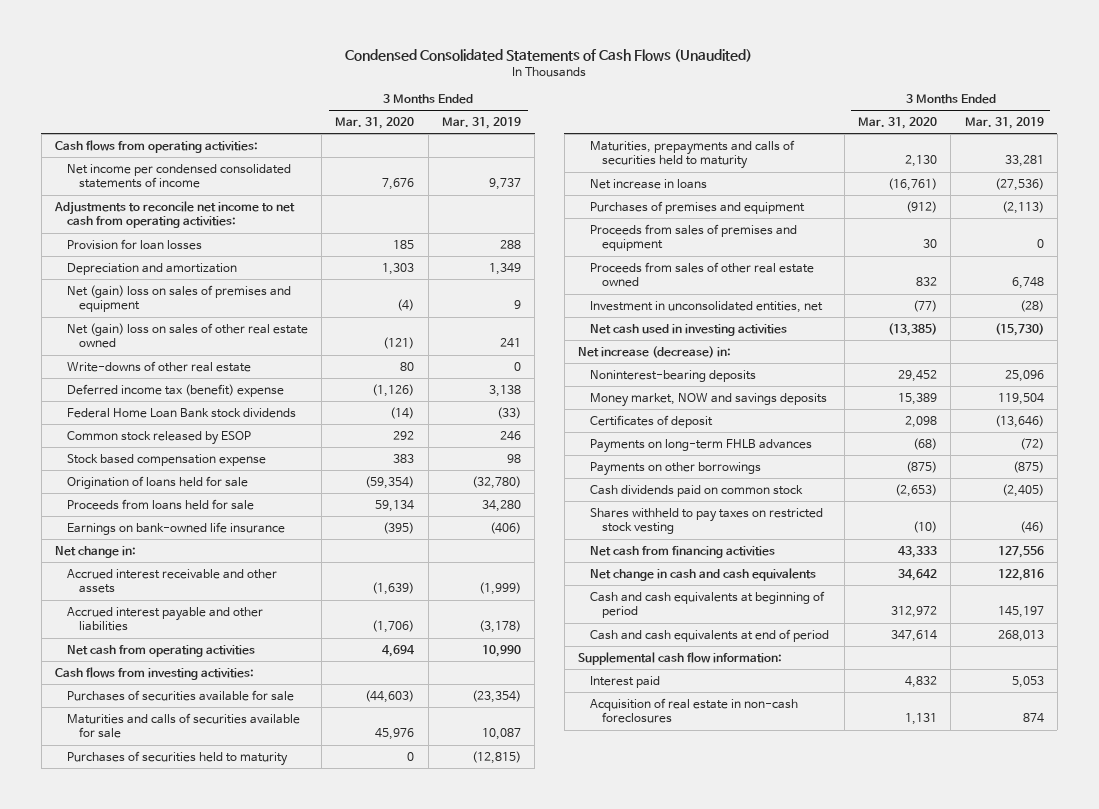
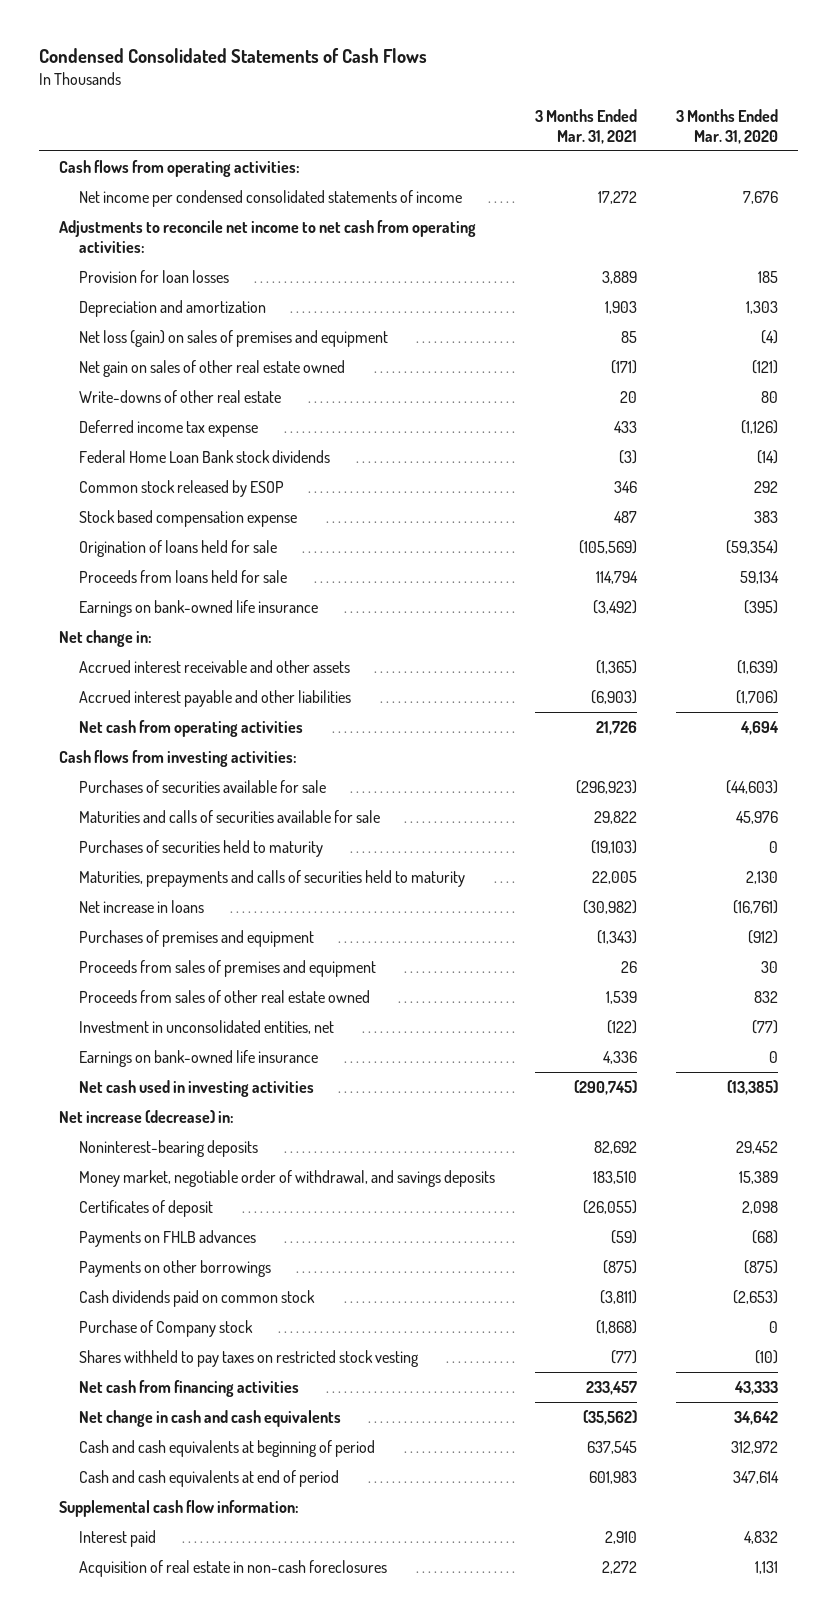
[345,48,753,62] Condensed Consolidated Statements of Cash Flows (Unaudited) -> [38,48,427,64] Condensed Consolidated Statements of Cash Flows
[441,117,521,130] Mar. 31, 2019 -> none
none -> [534,108,637,144] 3 Months Ended Mar. 31, 2021
[67,284,292,313] Net (gain) loss on sales of premises and equipment -> [78,329,388,347] Net loss (gain) on sales of premises and equipment
[67,322,309,349] Net (gain) loss on sales of other real estate owned -> [78,359,345,377] Net gain on sales of other real estate owned
[67,383,285,397] Deferred income tax (benefit) expense -> [78,419,258,437] Deferred income tax expense
none -> [78,1049,318,1067] Earnings on bank-owned life insurance
[589,392,827,407] Money market, NOW and savings deposits -> [78,1169,495,1187] Money market, negotiable order of withdrawal, and savings deposits
[589,438,812,453] Payments on long-term FHLB advances -> [78,1229,256,1247] Payments on FHLB advances
none -> [78,1319,253,1337] Purchase of Company stock

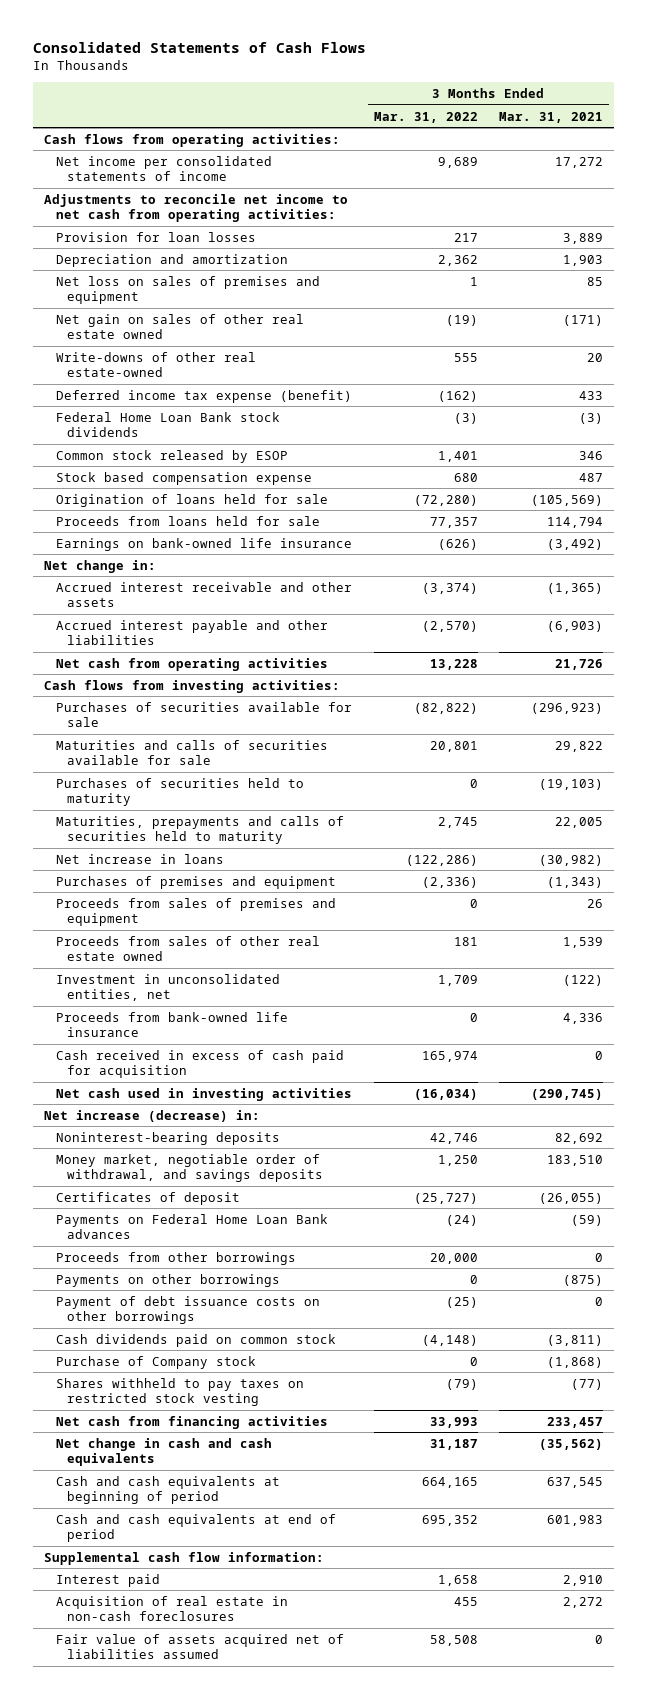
[38,48,427,64] Condensed Consolidated Statements of Cash Flows -> [33,41,367,53] Consolidated Statements of Cash Flows
[676,108,779,144] 3 Months Ended Mar. 31, 2020 -> none
none -> [373,111,478,123] Mar. 31, 2022
[78,189,462,207] Net income per condensed consolidated statements of income -> [55,155,272,182] Net income per consolidated statements of income
[78,329,388,347] Net loss (gain) on sales of premises and equipment -> [55,275,320,305] Net loss on sales of premises and equipment
[78,389,281,403] Write-downs of other real estate -> [55,351,256,378] Write-downs of other real estate-owned
[78,419,258,437] Deferred income tax expense -> [55,389,352,403] Deferred income tax expense (benefit)
[78,1049,318,1067] Earnings on bank-owned life insurance -> [55,1011,288,1038] Proceeds from bank-owned life insurance
none -> [55,1049,344,1079] Cash received in excess of cash paid for acquisition
[78,1229,256,1247] Payments on FHLB advances -> [55,1213,328,1240] Payments on Federal Home Loan Bank advances
none -> [55,1251,296,1265] Proceeds from other borrowings
none -> [55,1295,320,1325] Payment of debt issuance costs on other borrowings
none -> [55,1633,344,1660] Fair value of assets acquired net of liabilities assumed

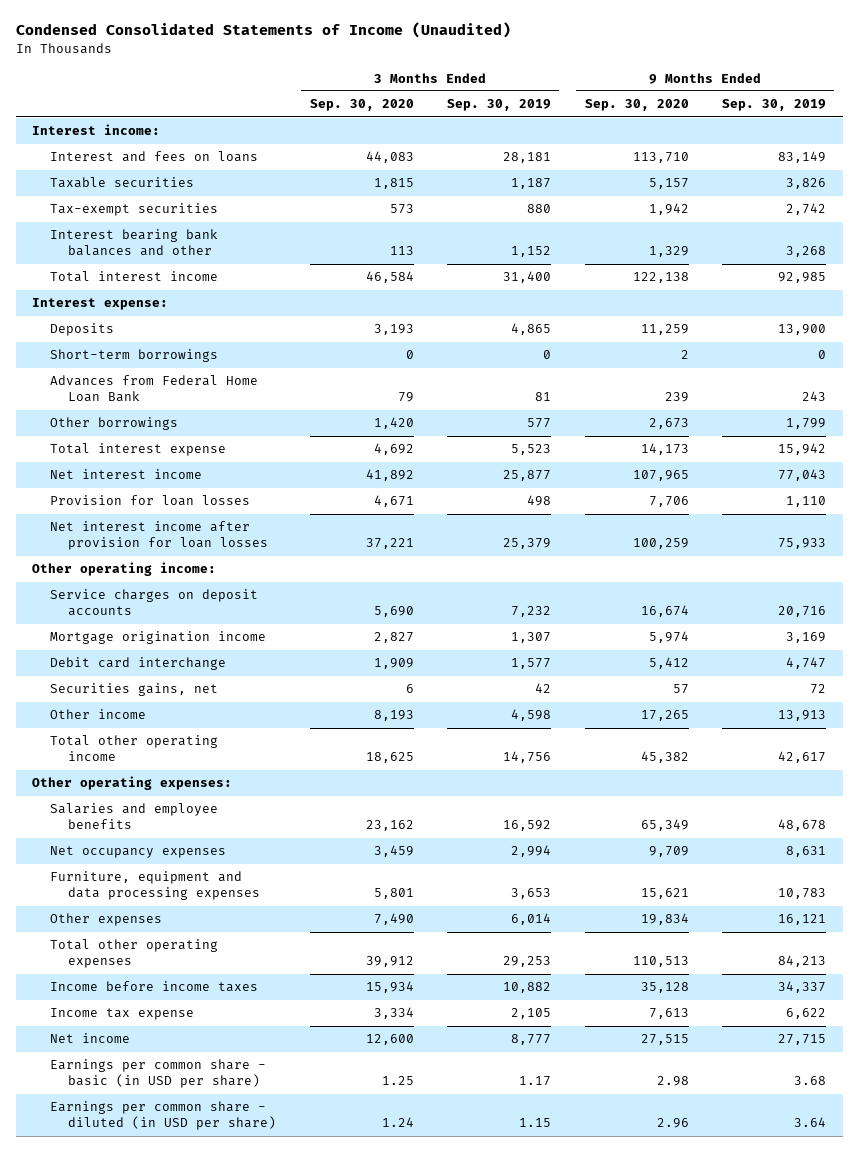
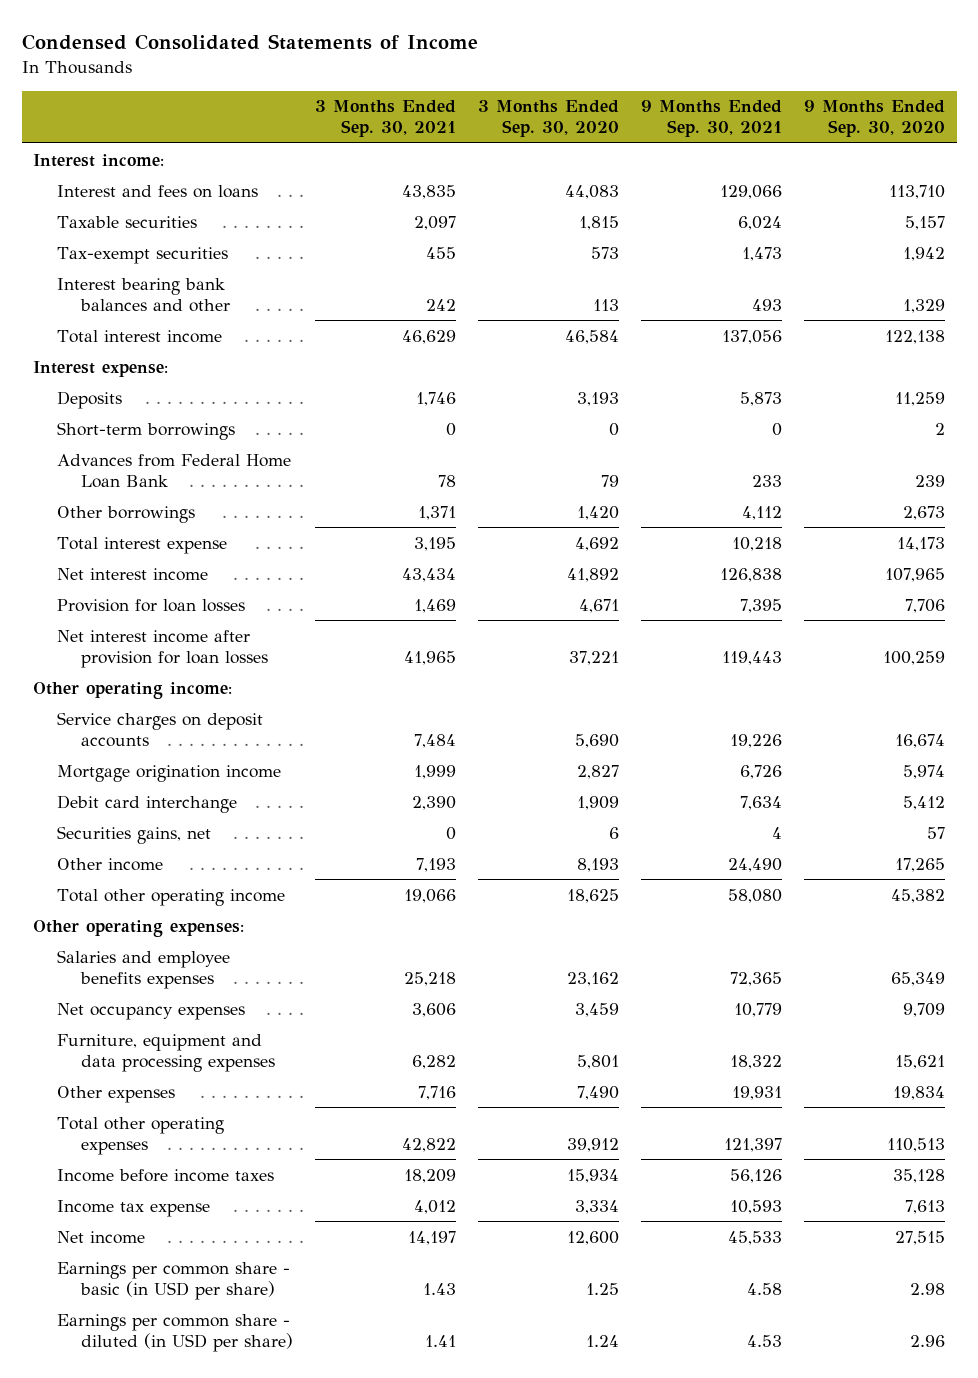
[15,22,511,39] Condensed Consolidated Statements of Income (Unaudited) -> [21,33,478,50] Condensed Consolidated Statements of Income
[447,99,552,112] Sep. 30, 2019 -> none
[721,99,826,112] Sep. 30, 2019 -> none
none -> [314,100,456,138] 3 Months Ended Sep. 30, 2021
none -> [641,100,783,138] 9 Months Ended Sep. 30, 2021
[50,803,219,830] Salaries and employee benefits -> [56,949,230,989] Salaries and employee benefits expenses

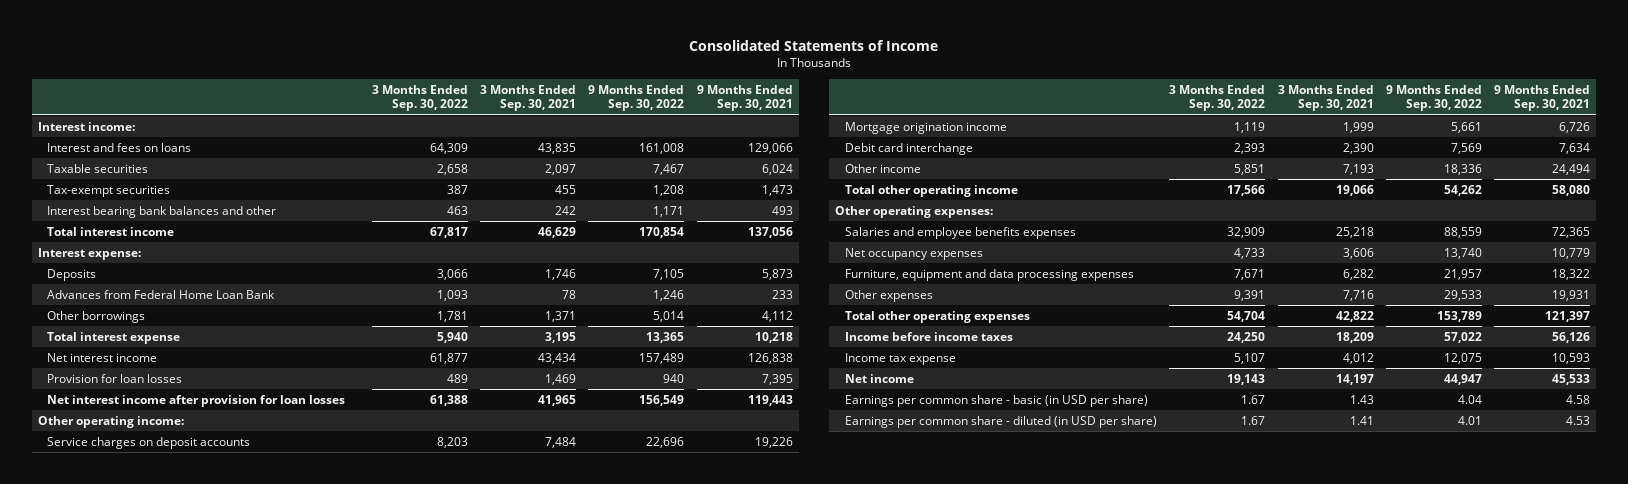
[21,33,478,50] Condensed Consolidated Statements of Income -> [688,39,938,51] Consolidated Statements of Income
[478,100,620,138] 3 Months Ended Sep. 30, 2020 -> none
[804,100,946,138] 9 Months Ended Sep. 30, 2020 -> none
none -> [371,85,468,112] 3 Months Ended Sep. 30, 2022
none -> [588,85,685,112] 9 Months Ended Sep. 30, 2022
[56,421,235,440] Short-term borrowings -> none
[56,825,211,844] Securities gains, net -> none
[728,857,783,872] 24,490 -> [1552,163,1591,175] 24,494

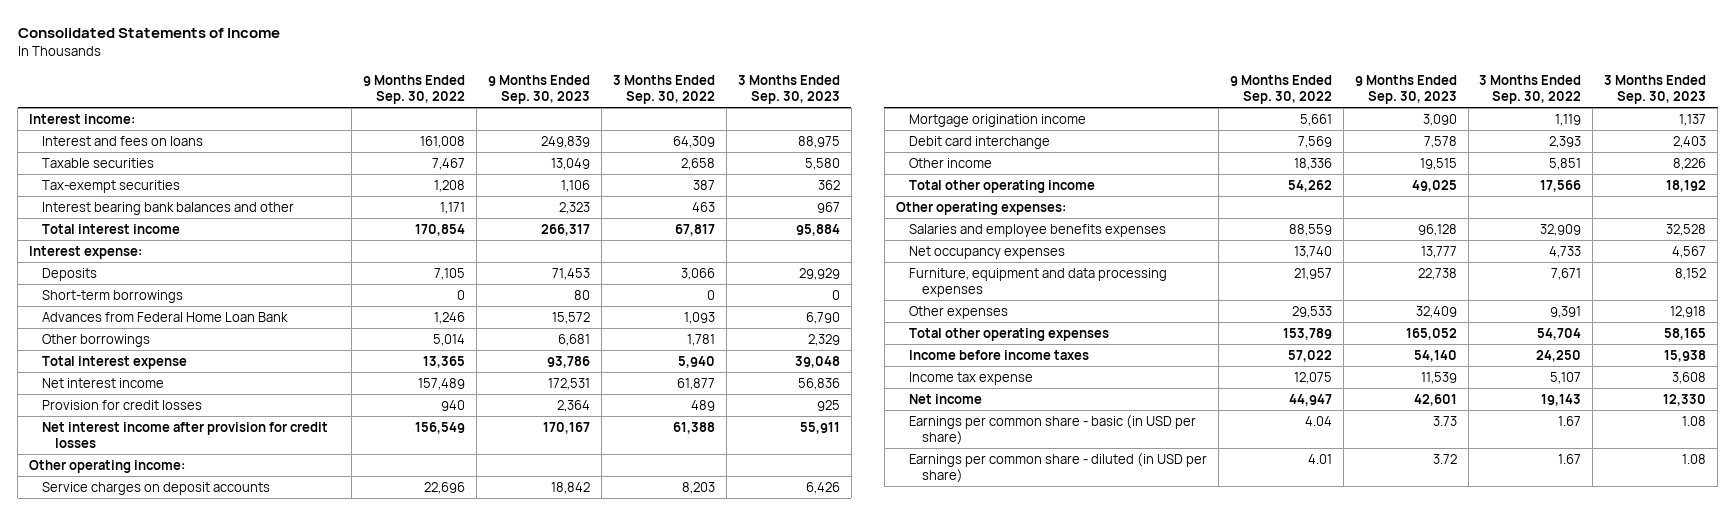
[479,85,576,112] 3 Months Ended Sep. 30, 2021 -> none
[696,85,793,112] 9 Months Ended Sep. 30, 2021 -> none
none -> [487,74,590,105] 9 Months Ended Sep. 30, 2023
none -> [737,74,840,105] 3 Months Ended Sep. 30, 2023
none -> [42,289,184,303] Short-term borrowings
[47,373,183,383] Provision for loan losses -> [42,399,203,410] Provision for credit losses
[47,394,346,407] Net interest income after provision for loan losses -> [42,421,329,448] Net interest income after provision for credit losses

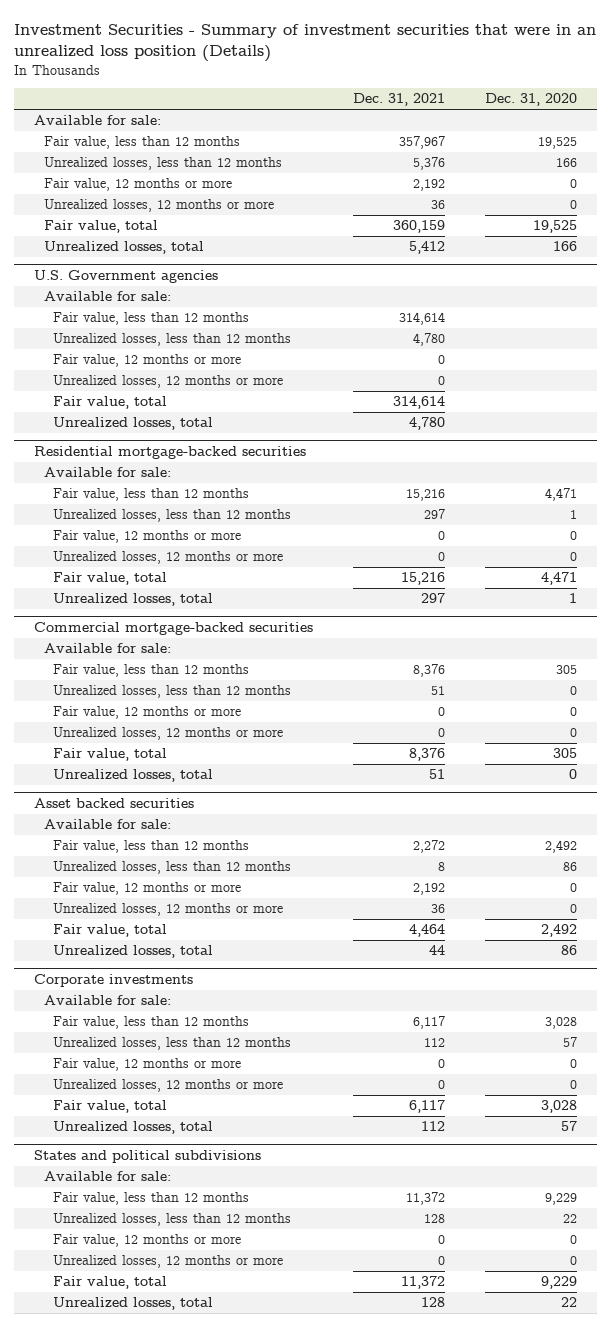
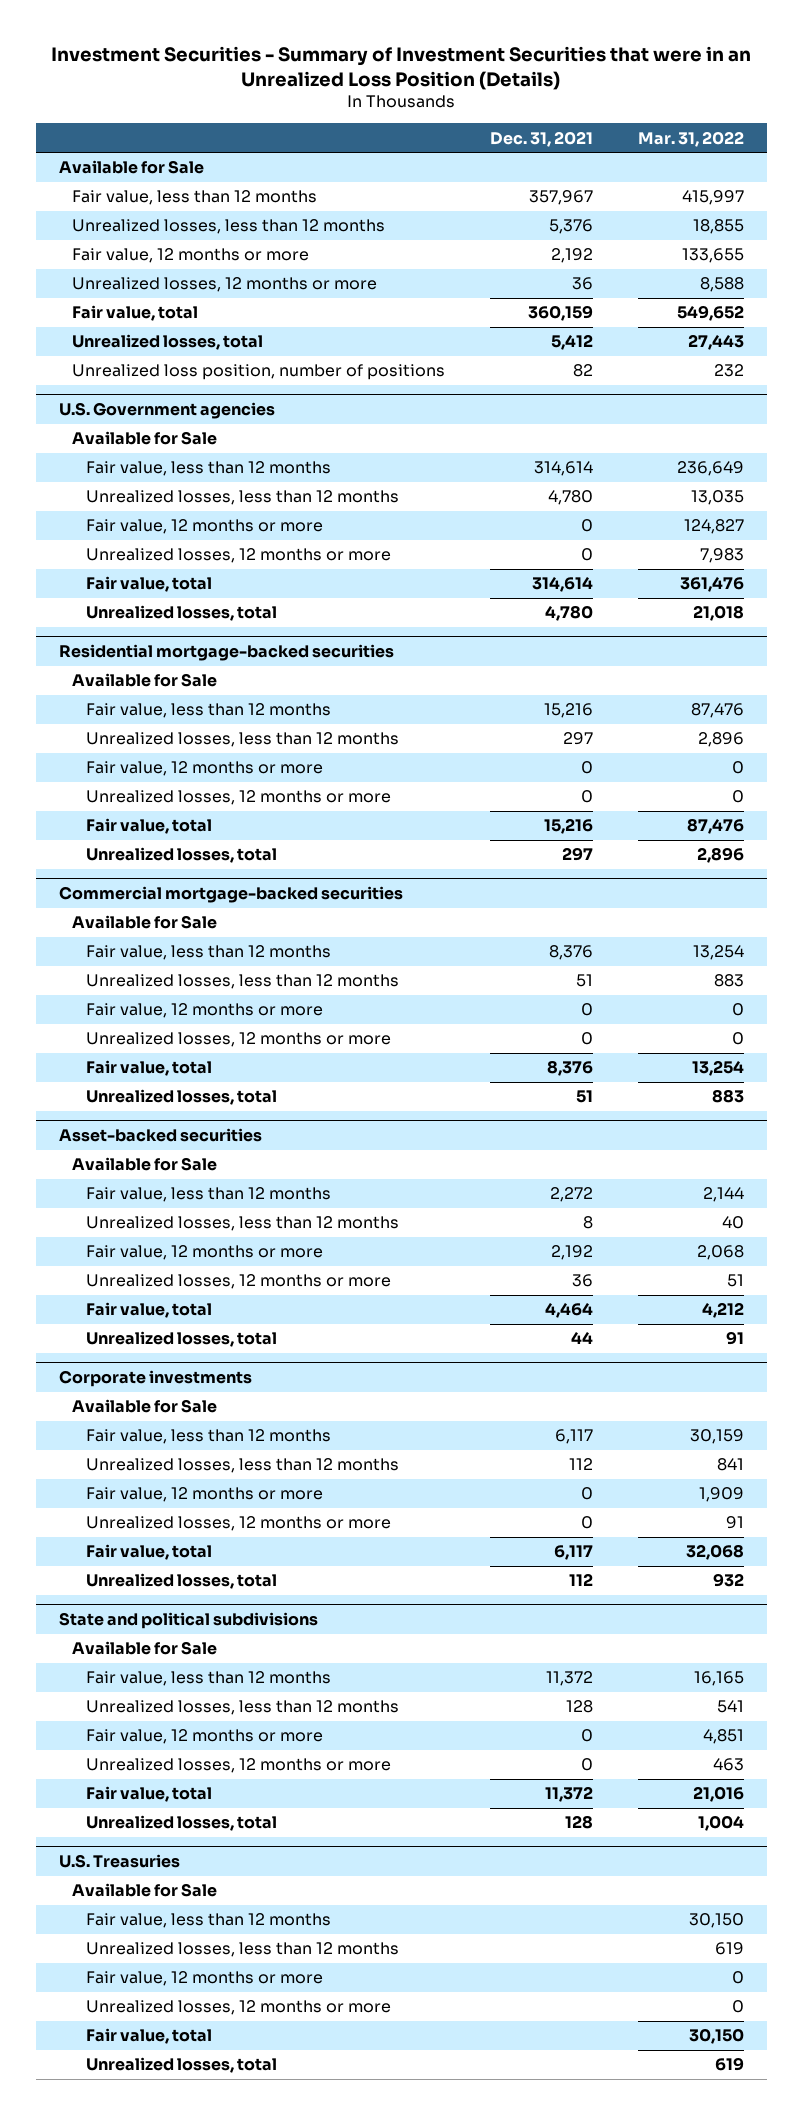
[14,24,597,63] Investment Securities - Summary of investment securities that were in an unrealized loss position (Details) -> [51,45,752,90] Investment Securities - Summary of Investment Securities that were in an Unrealized Loss Position (Details)
[484,93,577,107] Dec. 31, 2020 -> none
none -> [638,130,745,147] Mar. 31, 2022
[34,115,162,126] Available for sale: -> [58,160,204,175] Available for Sale
none -> [72,364,446,381] Unrealized loss position, number of positions
[43,291,171,302] Available for sale: -> [72,431,218,446] Available for Sale
[43,467,171,478] Available for sale: -> [72,673,218,688] Available for Sale
[43,643,171,654] Available for sale: -> [72,915,218,930] Available for Sale
[34,798,195,809] Asset backed securities -> [58,1128,262,1143] Asset-backed securities
[43,819,171,830] Available for sale: -> [72,1157,218,1172] Available for Sale
[43,995,171,1006] Available for sale: -> [72,1399,218,1414] Available for Sale
[34,1150,262,1164] States and political subdivisions -> [58,1612,318,1630] State and political subdivisions
[43,1171,171,1182] Available for sale: -> [72,1641,218,1656] Available for Sale
none -> [58,1854,180,1869] U.S. Treasuries
none -> [72,1883,218,1898] Available for Sale
none -> [86,1913,332,1929] Fair value, less than 12 months
none -> [86,1942,400,1958] Unrealized losses, less than 12 months
none -> [86,1971,324,1987] Fair value, 12 months or more
none -> [86,2000,392,2016] Unrealized losses, 12 months or more
none -> [86,2028,213,2045] Fair value, total
none -> [86,2057,278,2074] Unrealized losses, total

